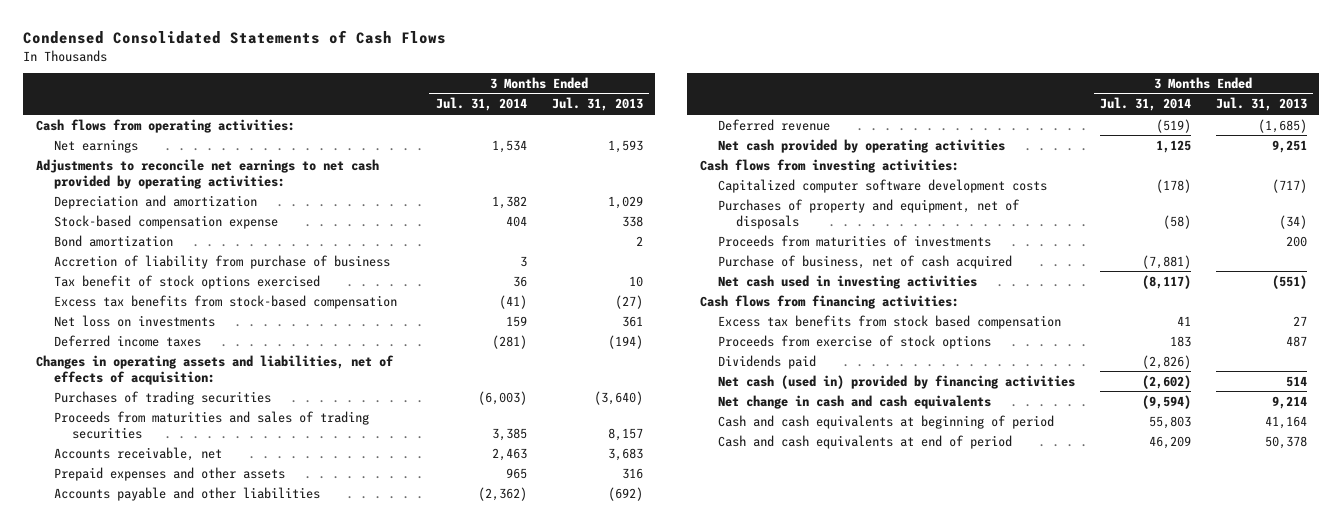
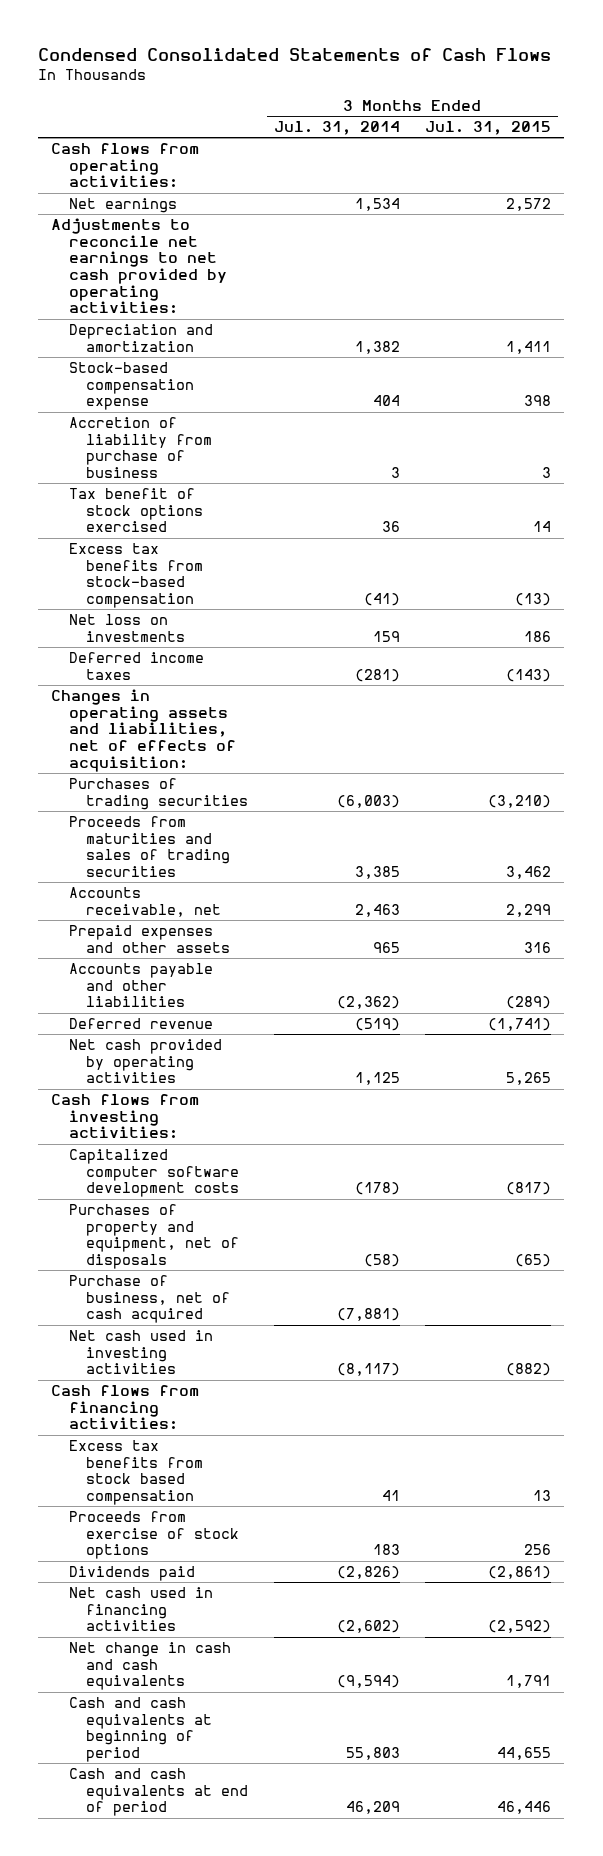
[551,97,643,112] Jul. 31, 2013 -> none
none -> [425,121,552,136] Jul. 31, 2015
[53,234,173,247] Bond amortization -> none
[718,234,992,247] Proceeds from maturities of investments -> none
[718,374,1076,389] Net cash (used in) provided by financing activities -> [68,1587,213,1632] Net cash used in financing activities

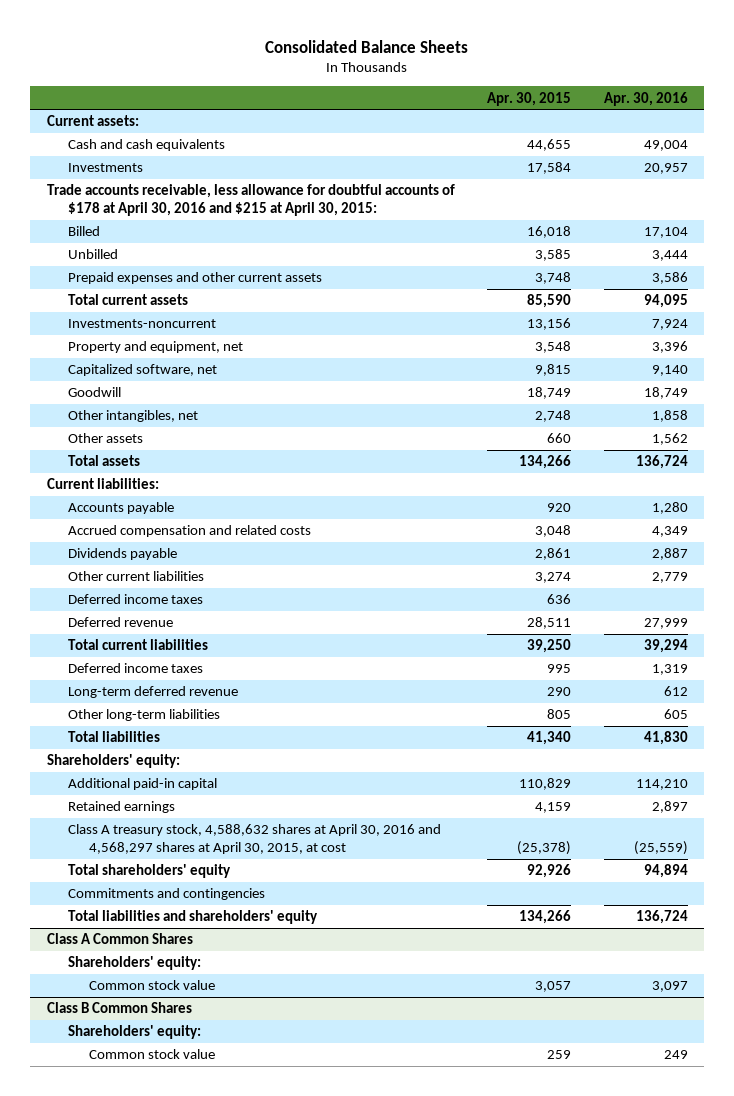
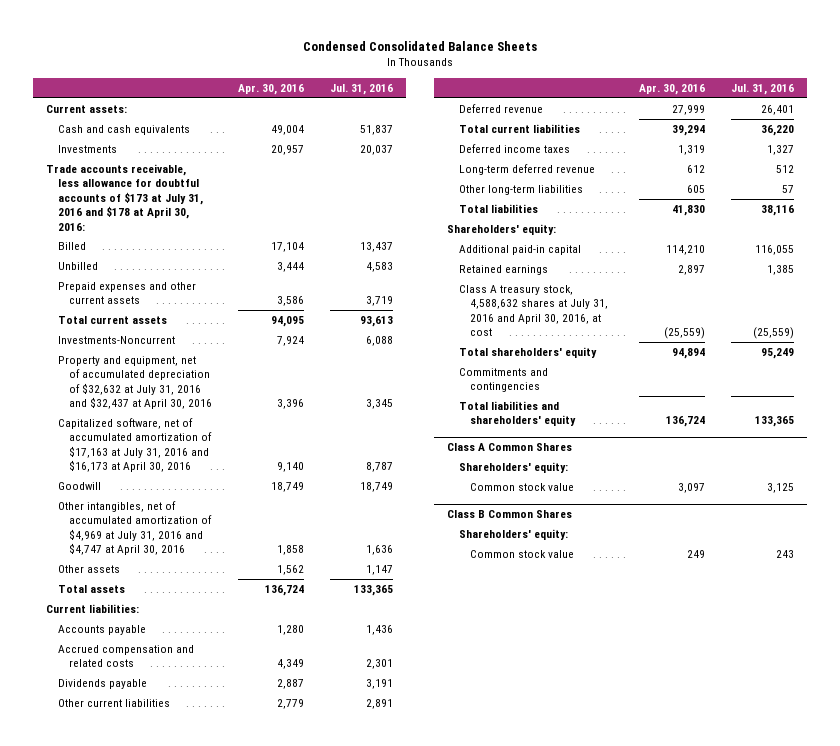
[265,39,469,53] Consolidated Balance Sheets -> [302,40,537,51] Condensed Consolidated Balance Sheets
[487,91,572,106] Apr. 30, 2015 -> none
none -> [329,83,393,95] Jul. 31, 2016
[46,184,455,216] Trade accounts receivable, less allowance for doubtful accounts of $178 at April 30, 2016 and $215 at April 30, 2015: -> [46,163,203,231] Trade accounts receivable, less allowance for doubtful accounts of $173 at July 31, 2016 and $178 at April 30, 2016:
[67,319,216,329] Investments-noncurrent -> [57,335,175,344] Investments-Noncurrent
[67,341,243,354] Property and equipment, net -> [57,355,213,410] Property and equipment, net of accumulated depreciation of $32,632 at July 31, 2016 and $32,437 at April 30, 2016
[67,364,217,377] Capitalized software, net -> [57,417,213,473] Capitalized software, net of accumulated amortization of $17,163 at July 31, 2016 and $16,173 at April 30, 2016
[67,410,198,423] Other intangibles, net -> [57,500,213,556] Other intangibles, net of accumulated amortization of $4,969 at July 31, 2016 and $4,747 at April 30, 2016
[67,594,203,605] Deferred income taxes -> none
[67,824,441,854] Class A treasury stock, 4,588,632 shares at April 30, 2016 and 4,568,297 shares at April 30, 2015, at cost -> [458,284,609,337] Class A treasury stock, 4,588,632 shares at July 31, 2016 and April 30, 2016, at cost

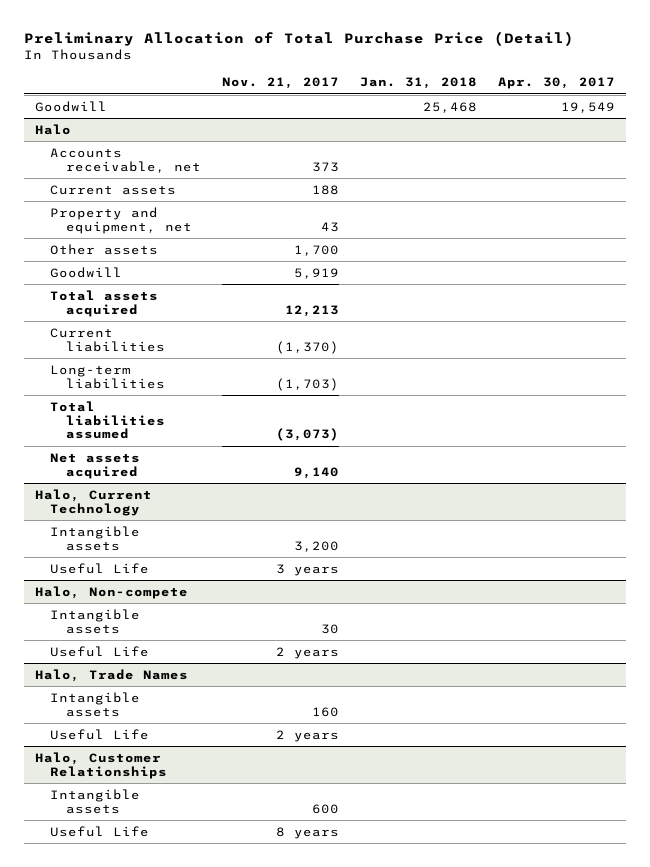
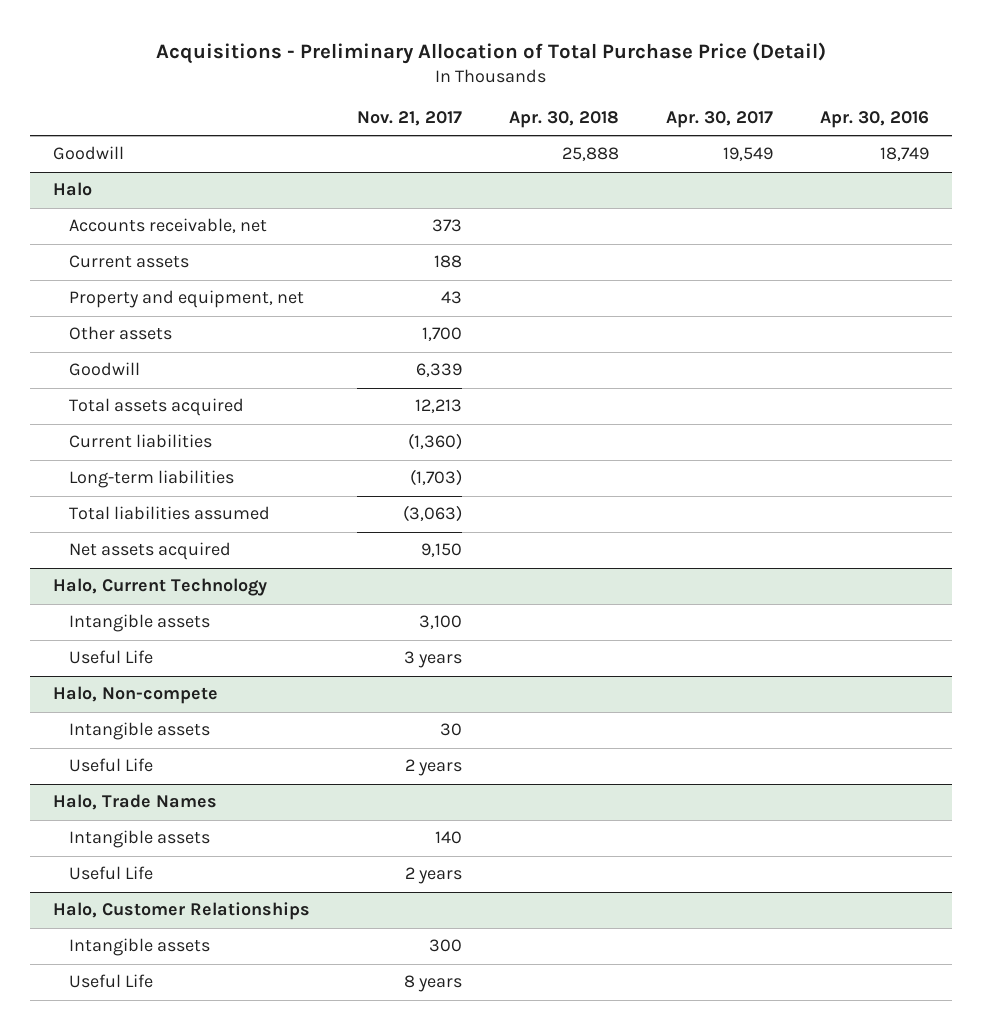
[24,30,575,46] Preliminary Allocation of Total Purchase Price (Detail) -> [155,41,826,64] Acquisitions - Preliminary Allocation of Total Purchase Price (Detail)
[360,77,478,90] Jan. 31, 2018 -> none
none -> [508,111,619,129] Apr. 30, 2018
none -> [819,111,929,129] Apr. 30, 2016
[294,267,340,279] 5,919 -> [416,363,463,378] 6,339
[276,340,340,354] (1,370) -> [408,433,463,451] (1,360)
[276,428,340,442] (3,073) -> [403,505,463,523] (3,063)
[294,466,340,479] 9,140 -> [421,543,463,558] 9,150
[294,540,340,552] 3,200 -> [419,615,463,630] 3,100
[312,706,340,717] 160 -> [435,831,463,845] 140
[312,803,340,814] 600 -> [429,939,463,953] 300

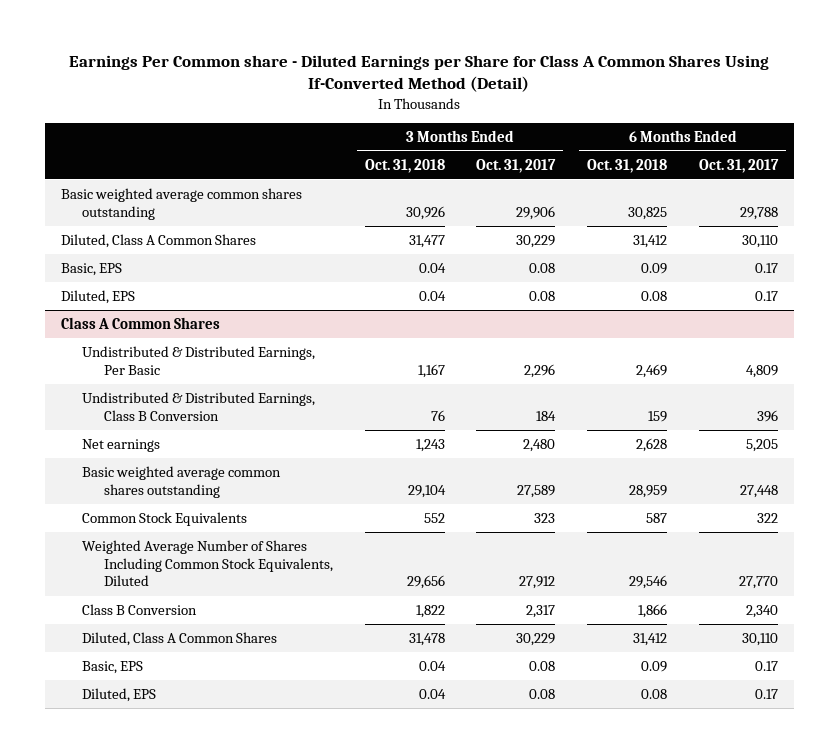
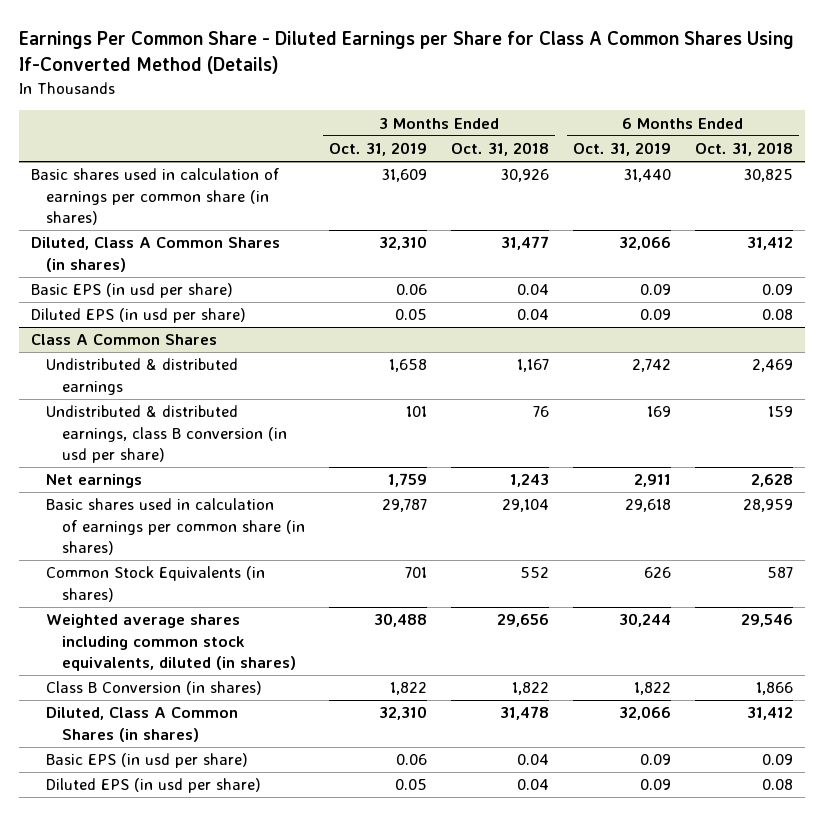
[69,54,770,93] Earnings Per Common share - Diluted Earnings per Share for Class A Common Shares Using If-Converted Method (Detail) -> [19,31,795,75] Earnings Per Common Share - Diluted Earnings per Share for Class A Common Shares Using If-Converted Method (Details)
[476,158,557,173] Oct. 31, 2017 -> none
[699,158,780,173] Oct. 31, 2017 -> none
none -> [328,142,427,157] Oct. 31, 2019
none -> [573,142,672,157] Oct. 31, 2019
[60,187,302,220] Basic weighted average common shares outstanding -> [31,168,280,226] Basic shares used in calculation of earnings per common share (in shares)
[60,233,256,248] Diluted, Class A Common Shares -> [31,237,281,272] Diluted, Class A Common Shares (in shares)
[60,262,122,276] Basic, EPS -> [31,283,234,299] Basic EPS (in usd per share)
[60,289,135,304] Diluted, EPS -> [31,308,247,324] Diluted EPS (in usd per share)
[82,345,316,375] Undistributed & Distributed Earnings, Per Basic -> [46,358,239,395] Undistributed & distributed earnings
[82,391,316,421] Undistributed & Distributed Earnings, Class B Conversion -> [46,405,287,464] Undistributed & distributed earnings, class B conversion (in usd per share)
[82,465,282,498] Basic weighted average common shares outstanding -> [46,498,305,556] Basic shares used in calculation of earnings per common share (in shares)
[82,511,248,526] Common Stock Equivalents -> [46,566,266,602] Common Stock Equivalents (in shares)
[82,539,333,587] Weighted Average Number of Shares Including Common Stock Equivalents, Diluted -> [46,614,296,672] Weighted average shares including common stock equivalents, diluted (in shares)
[82,603,198,615] Class B Conversion -> [46,681,263,696] Class B Conversion (in shares)
[82,631,278,646] Diluted, Class A Common Shares -> [46,707,239,742] Diluted, Class A Common Shares (in shares)
[82,660,144,674] Basic, EPS -> [46,753,249,769] Basic EPS (in usd per share)
[82,687,157,702] Diluted, EPS -> [46,778,262,794] Diluted EPS (in usd per share)

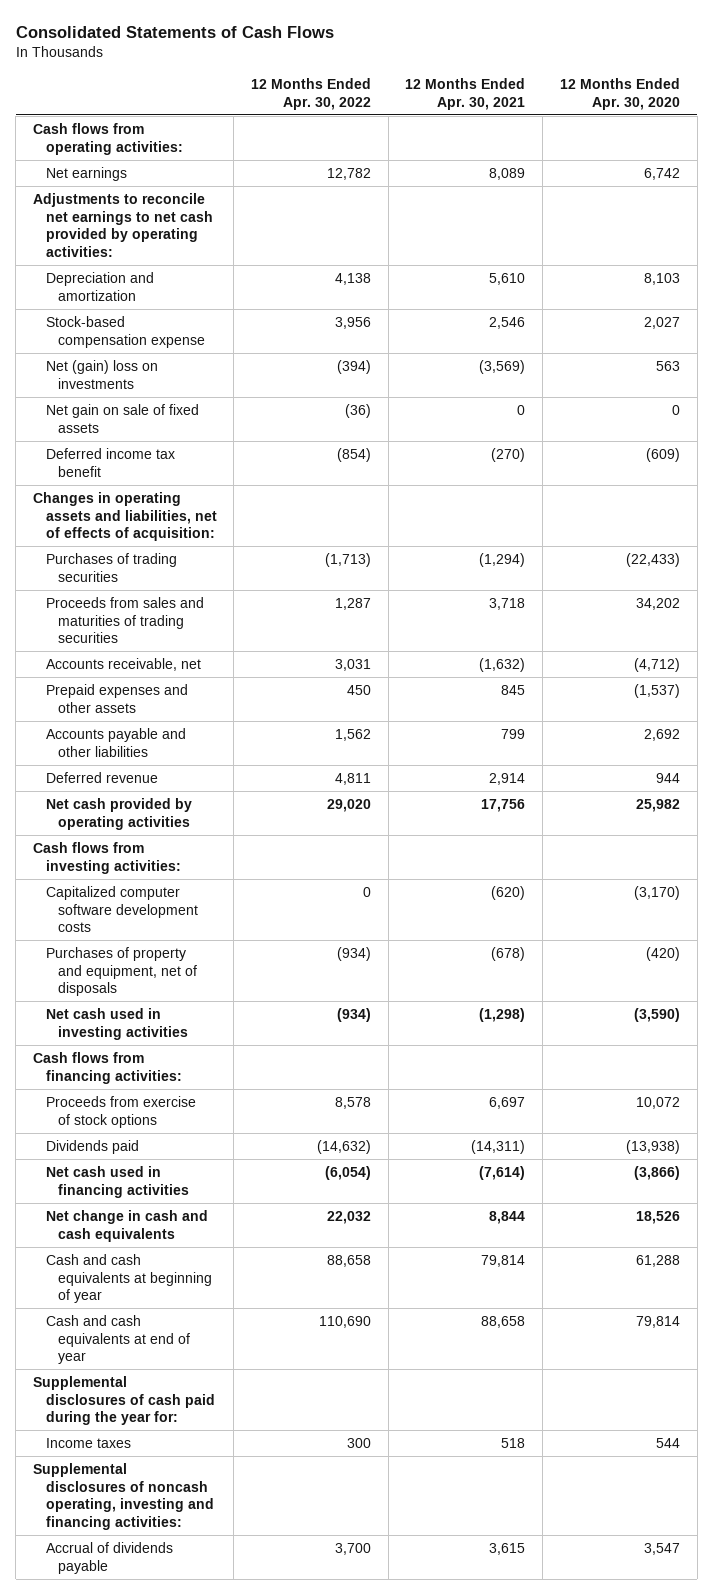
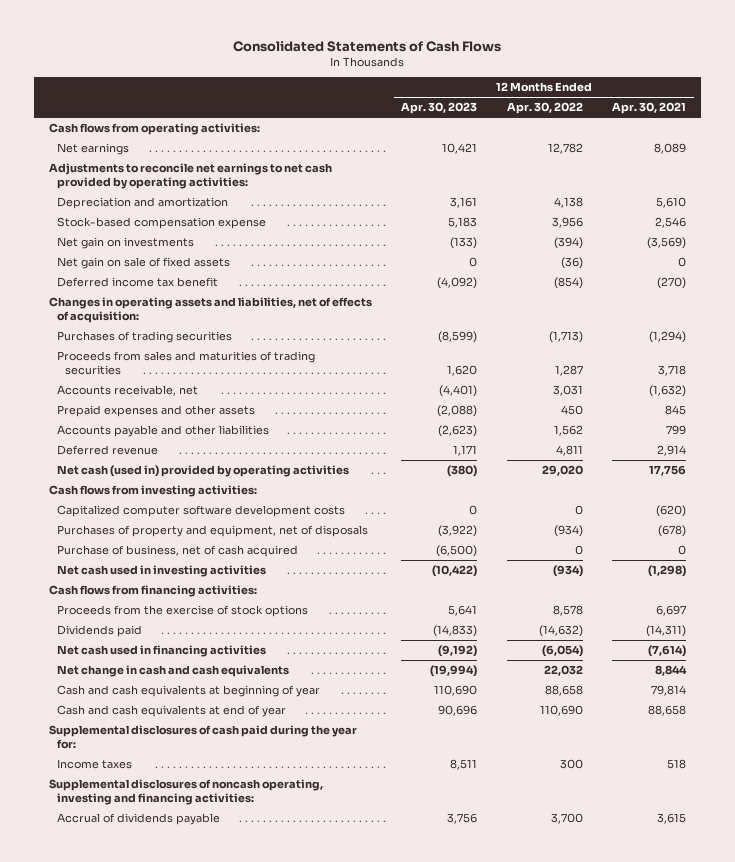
[559,78,680,110] 12 Months Ended Apr. 30, 2020 -> none
none -> [401,102,478,115] Apr. 30, 2023
[45,360,158,389] Net (gain) loss on investments -> [56,237,194,250] Net gain on investments
[45,798,192,830] Net cash provided by operating activities -> [56,465,349,478] Net cash (used in) provided by operating activities
none -> [56,545,298,558] Purchase of business, net of cash acquired
[45,1096,196,1128] Proceeds from exercise of stock options -> [56,605,308,618] Proceeds from the exercise of stock options

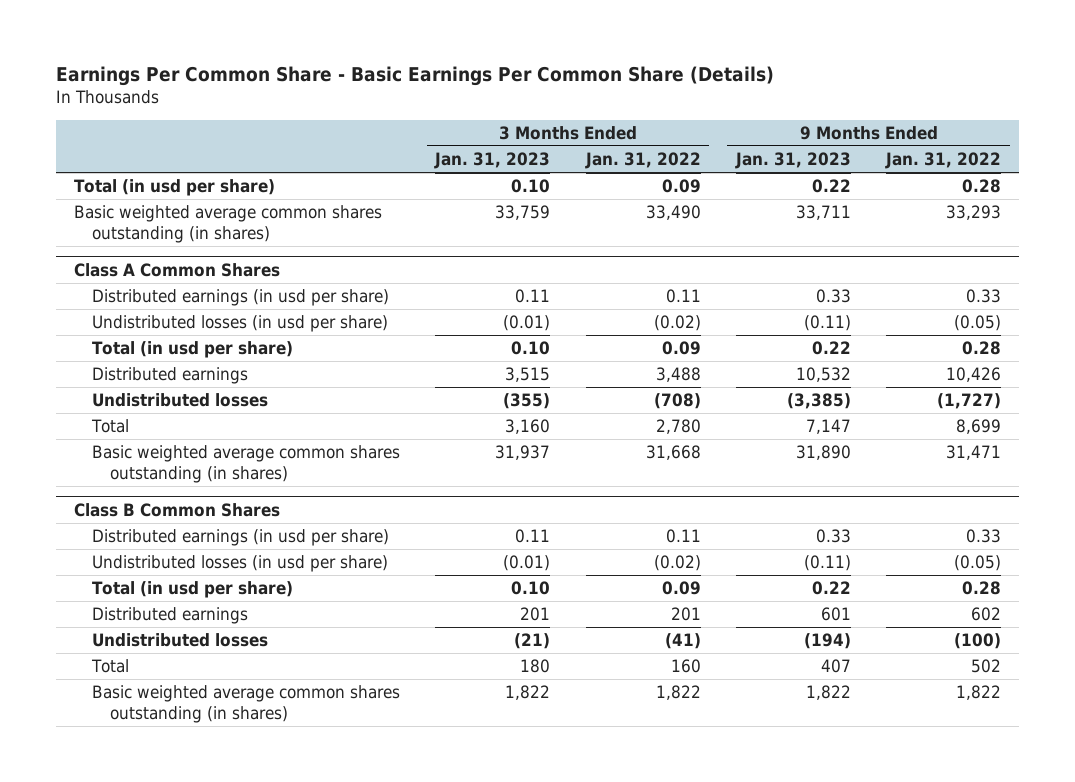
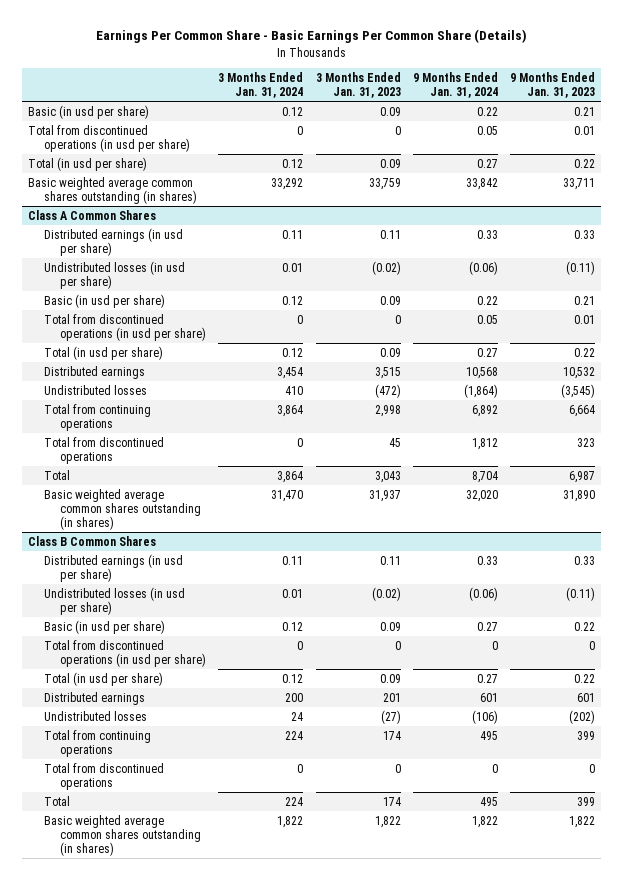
[584,151,701,169] Jan. 31, 2022 -> none
[885,151,1002,169] Jan. 31, 2022 -> none
none -> [218,72,304,99] 3 Months Ended Jan. 31, 2024
none -> [412,72,498,99] 9 Months Ended Jan. 31, 2024
none -> [28,104,150,119] Basic (in usd per share)
none -> [28,124,191,152] Total from discontinued operations (in usd per share)
[511,179,551,194] 0.10 -> [379,158,401,168] 0.09
[503,315,551,332] (0.01) -> [371,260,401,275] (0.02)
none -> [44,293,166,308] Basic (in usd per share)
none -> [44,313,207,341] Total from discontinued operations (in usd per share)
[511,341,551,356] 0.10 -> [379,347,401,357] 0.09
[503,393,551,410] (355) -> [374,383,401,398] (472)
[786,393,851,410] (3,385) -> [561,383,596,398] (3,545)
none -> [44,403,152,431] Total from continuing operations
none -> [44,436,165,464] Total from discontinued operations
[505,419,551,435] 3,160 -> [374,470,401,483] 3,043
[805,419,851,435] 7,147 -> [569,470,596,483] 6,987
[503,555,551,572] (0.01) -> [371,586,401,601] (0.02)
none -> [44,619,166,634] Basic (in usd per share)
none -> [44,639,207,667] Total from discontinued operations (in usd per share)
[511,581,551,596] 0.10 -> [379,673,401,683] 0.09
[514,633,551,650] (21) -> [380,709,401,724] (27)
[803,633,851,650] (194) -> [569,709,596,724] (202)
none -> [44,729,152,757] Total from continuing operations
none -> [44,762,165,790] Total from discontinued operations
[520,659,551,674] 180 -> [382,796,401,806] 174
[820,659,851,674] 407 -> [577,796,596,806] 399

